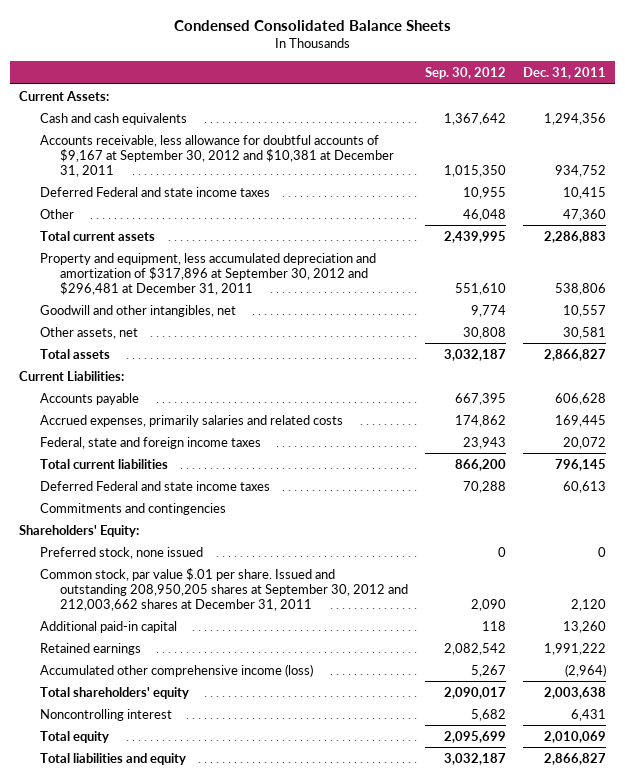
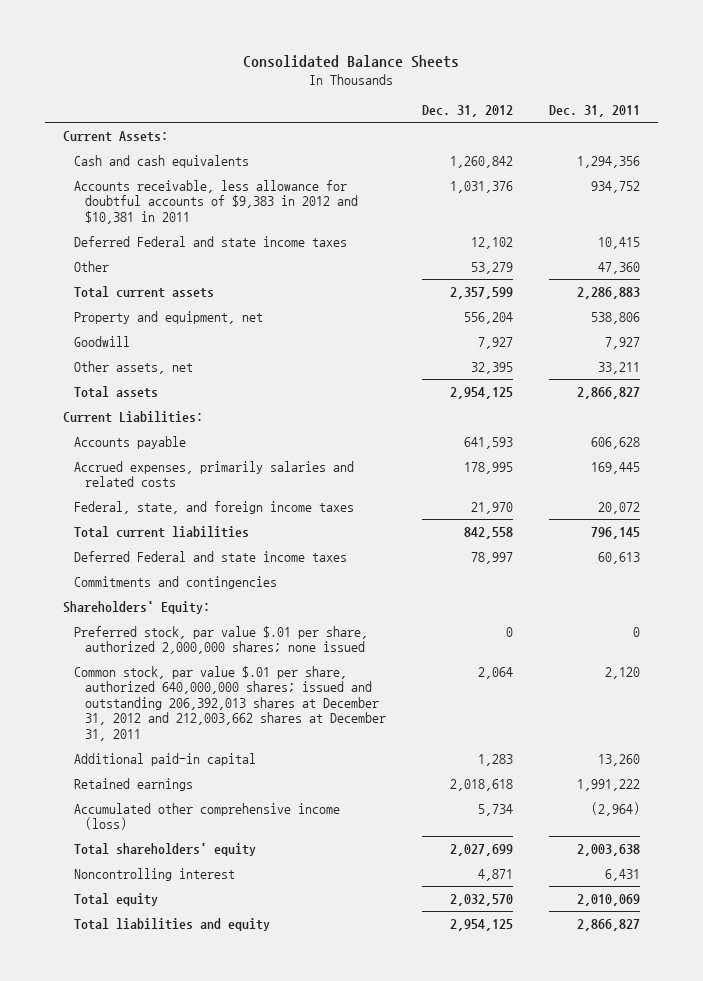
[173,19,451,31] Condensed Consolidated Balance Sheets -> [243,54,460,68] Consolidated Balance Sheets
[425,67,507,80] Sep. 30, 2012 -> none
none -> [422,105,514,118] Dec. 31, 2012
[39,134,395,177] Accounts receivable, less allowance for doubtful accounts of $9,167 at September 30, 2012 and $10,381 at December 31, 2011 -> [74,179,359,224] Accounts receivable, less allowance for doubtful accounts of $9,383 in 2012 and $10,381 in 2011
[39,252,376,295] Property and equipment, less accumulated depreciation and amortization of $317,896 at September 30, 2012 and $296,481 at December 31, 2011 -> [74,310,264,324] Property and equipment, net
[39,304,236,317] Goodwill and other intangibles, net -> [74,335,131,347] Goodwill
[563,304,607,317] 10,557 -> [605,336,641,349] 7,927
[563,326,607,339] 30,581 -> [598,361,641,374] 33,211
[39,436,261,449] Federal, state and foreign income taxes -> [74,500,355,514] Federal, state, and foreign income taxes
[39,546,203,559] Preferred stock, none issued -> [74,625,369,655] Preferred stock, par value $.01 per share, authorized 2,000,000 shares; none issued
[39,567,409,611] Common stock, par value $.01 per share. Issued and outstanding 208,950,205 shares at September 30, 2012 and 212,003,662 shares at December 31, 2011 -> [74,665,387,742] Common stock, par value $.01 per share, authorized 640,000,000 shares; issued and outstanding 206,392,013 shares at December 31, 2012 and 212,003,662 shares at December 31, 2011

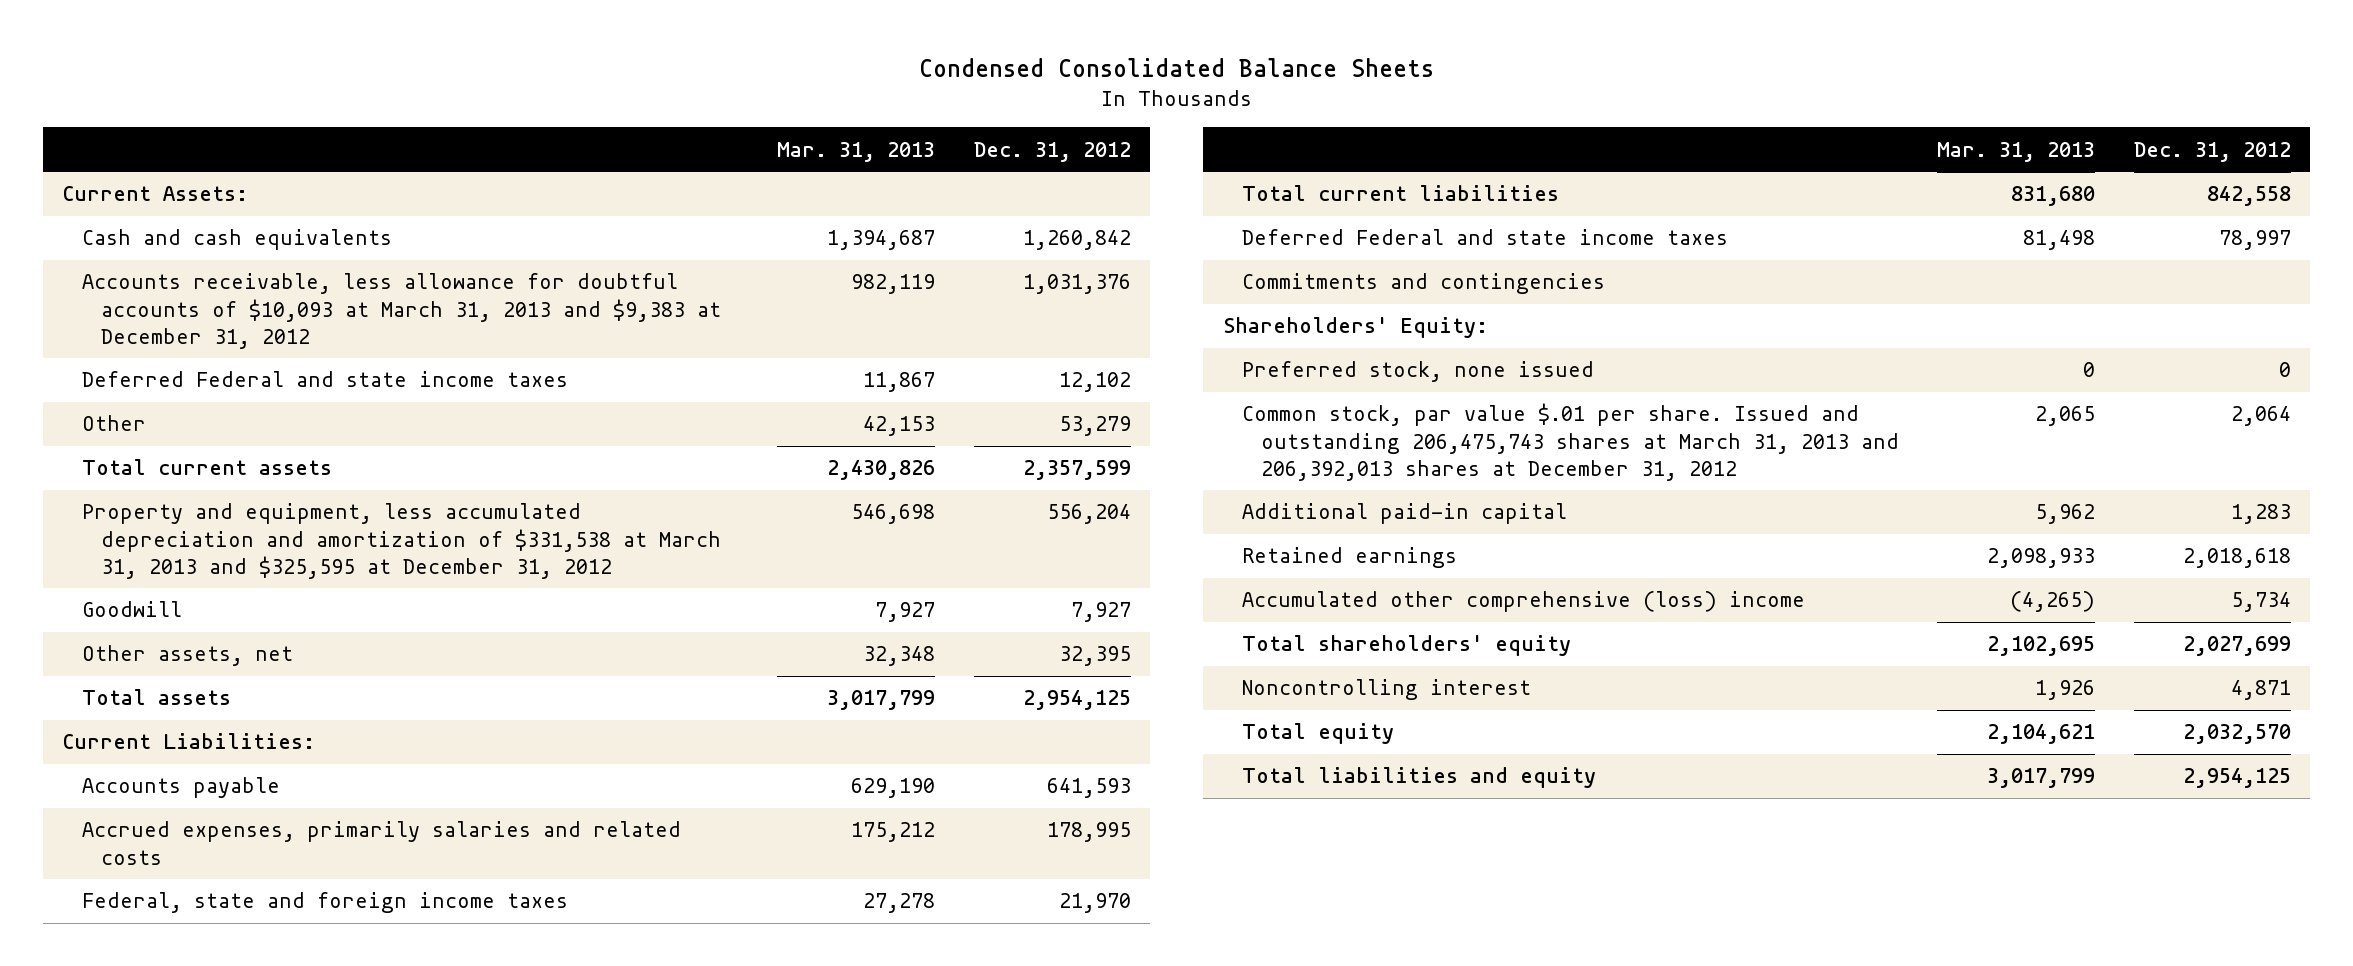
[243,54,460,68] Consolidated Balance Sheets -> [918,57,1434,77] Condensed Consolidated Balance Sheets
[549,105,641,118] Dec. 31, 2011 -> none
none -> [777,141,936,162] Mar. 31, 2013
[74,179,359,224] Accounts receivable, less allowance for doubtful accounts of $9,383 in 2012 and $10,381 in 2011 -> [81,273,721,349] Accounts receivable, less allowance for doubtful accounts of $10,093 at March 31, 2013 and $9,383 at December 31, 2012
[74,310,264,324] Property and equipment, net -> [81,503,721,579] Property and equipment, less accumulated depreciation and amortization of $331,538 at March 31, 2013 and $325,595 at December 31, 2012
[74,500,355,514] Federal, state, and foreign income taxes -> [81,892,568,914] Federal, state and foreign income taxes
[74,625,369,655] Preferred stock, par value $.01 per share, authorized 2,000,000 shares; none issued -> [1241,361,1594,383] Preferred stock, none issued
[74,665,387,742] Common stock, par value $.01 per share, authorized 640,000,000 shares; issued and outstanding 206,392,013 shares at December 31, 2012 and 212,003,662 shares at December 31, 2011 -> [1241,403,1899,481] Common stock, par value $.01 per share. Issued and outstanding 206,475,743 shares at March 31, 2013 and 206,392,013 shares at December 31, 2012
[74,802,341,831] Accumulated other comprehensive income (loss) -> [1241,591,1805,613] Accumulated other comprehensive (loss) income

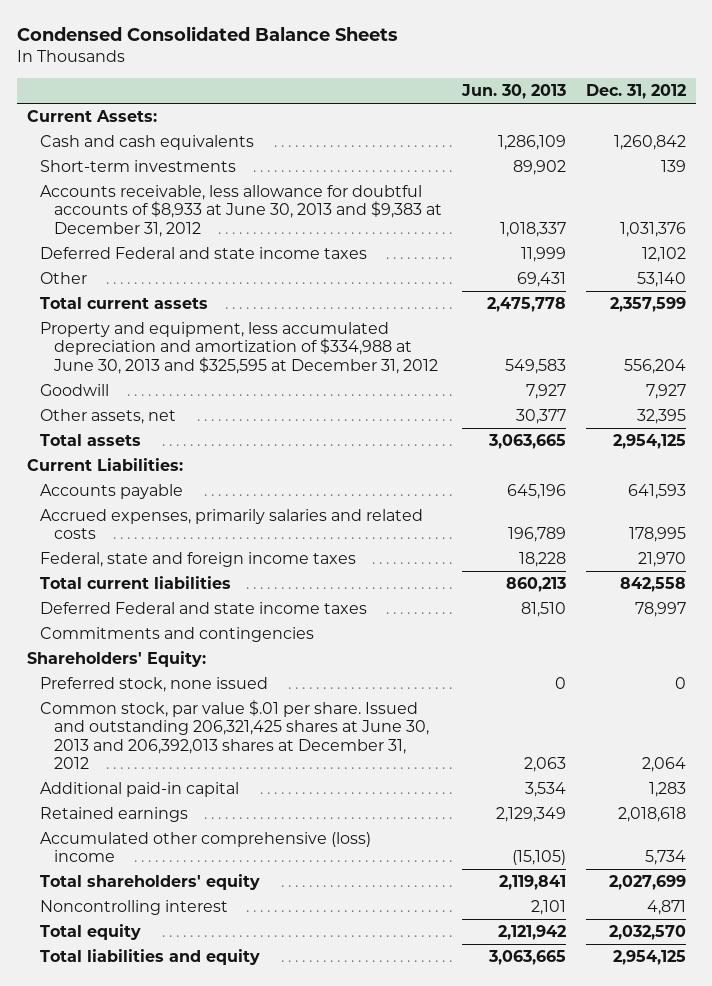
[777,141,936,162] Mar. 31, 2013 -> none
none -> [461,84,567,100] Jun. 30, 2013
none -> [40,160,237,173] Short-term investments
[81,273,721,349] Accounts receivable, less allowance for doubtful accounts of $10,093 at March 31, 2013 and $9,383 at December 31, 2012 -> [40,185,443,237] Accounts receivable, less allowance for doubtful accounts of $8,933 at June 30, 2013 and $9,383 at December 31, 2012
[1058,416,1131,437] 53,279 -> [636,272,686,288] 53,140
[81,503,721,579] Property and equipment, less accumulated depreciation and amortization of $331,538 at March 31, 2013 and $325,595 at December 31, 2012 -> [40,322,439,374] Property and equipment, less accumulated depreciation and amortization of $334,988 at June 30, 2013 and $325,595 at December 31, 2012
[1241,403,1899,481] Common stock, par value $.01 per share. Issued and outstanding 206,475,743 shares at March 31, 2013 and 206,392,013 shares at December 31, 2012 -> [40,700,430,769] Common stock, par value $.01 per share. Issued and outstanding 206,321,425 shares at June 30, 2013 and 206,392,013 shares at December 31, 2012

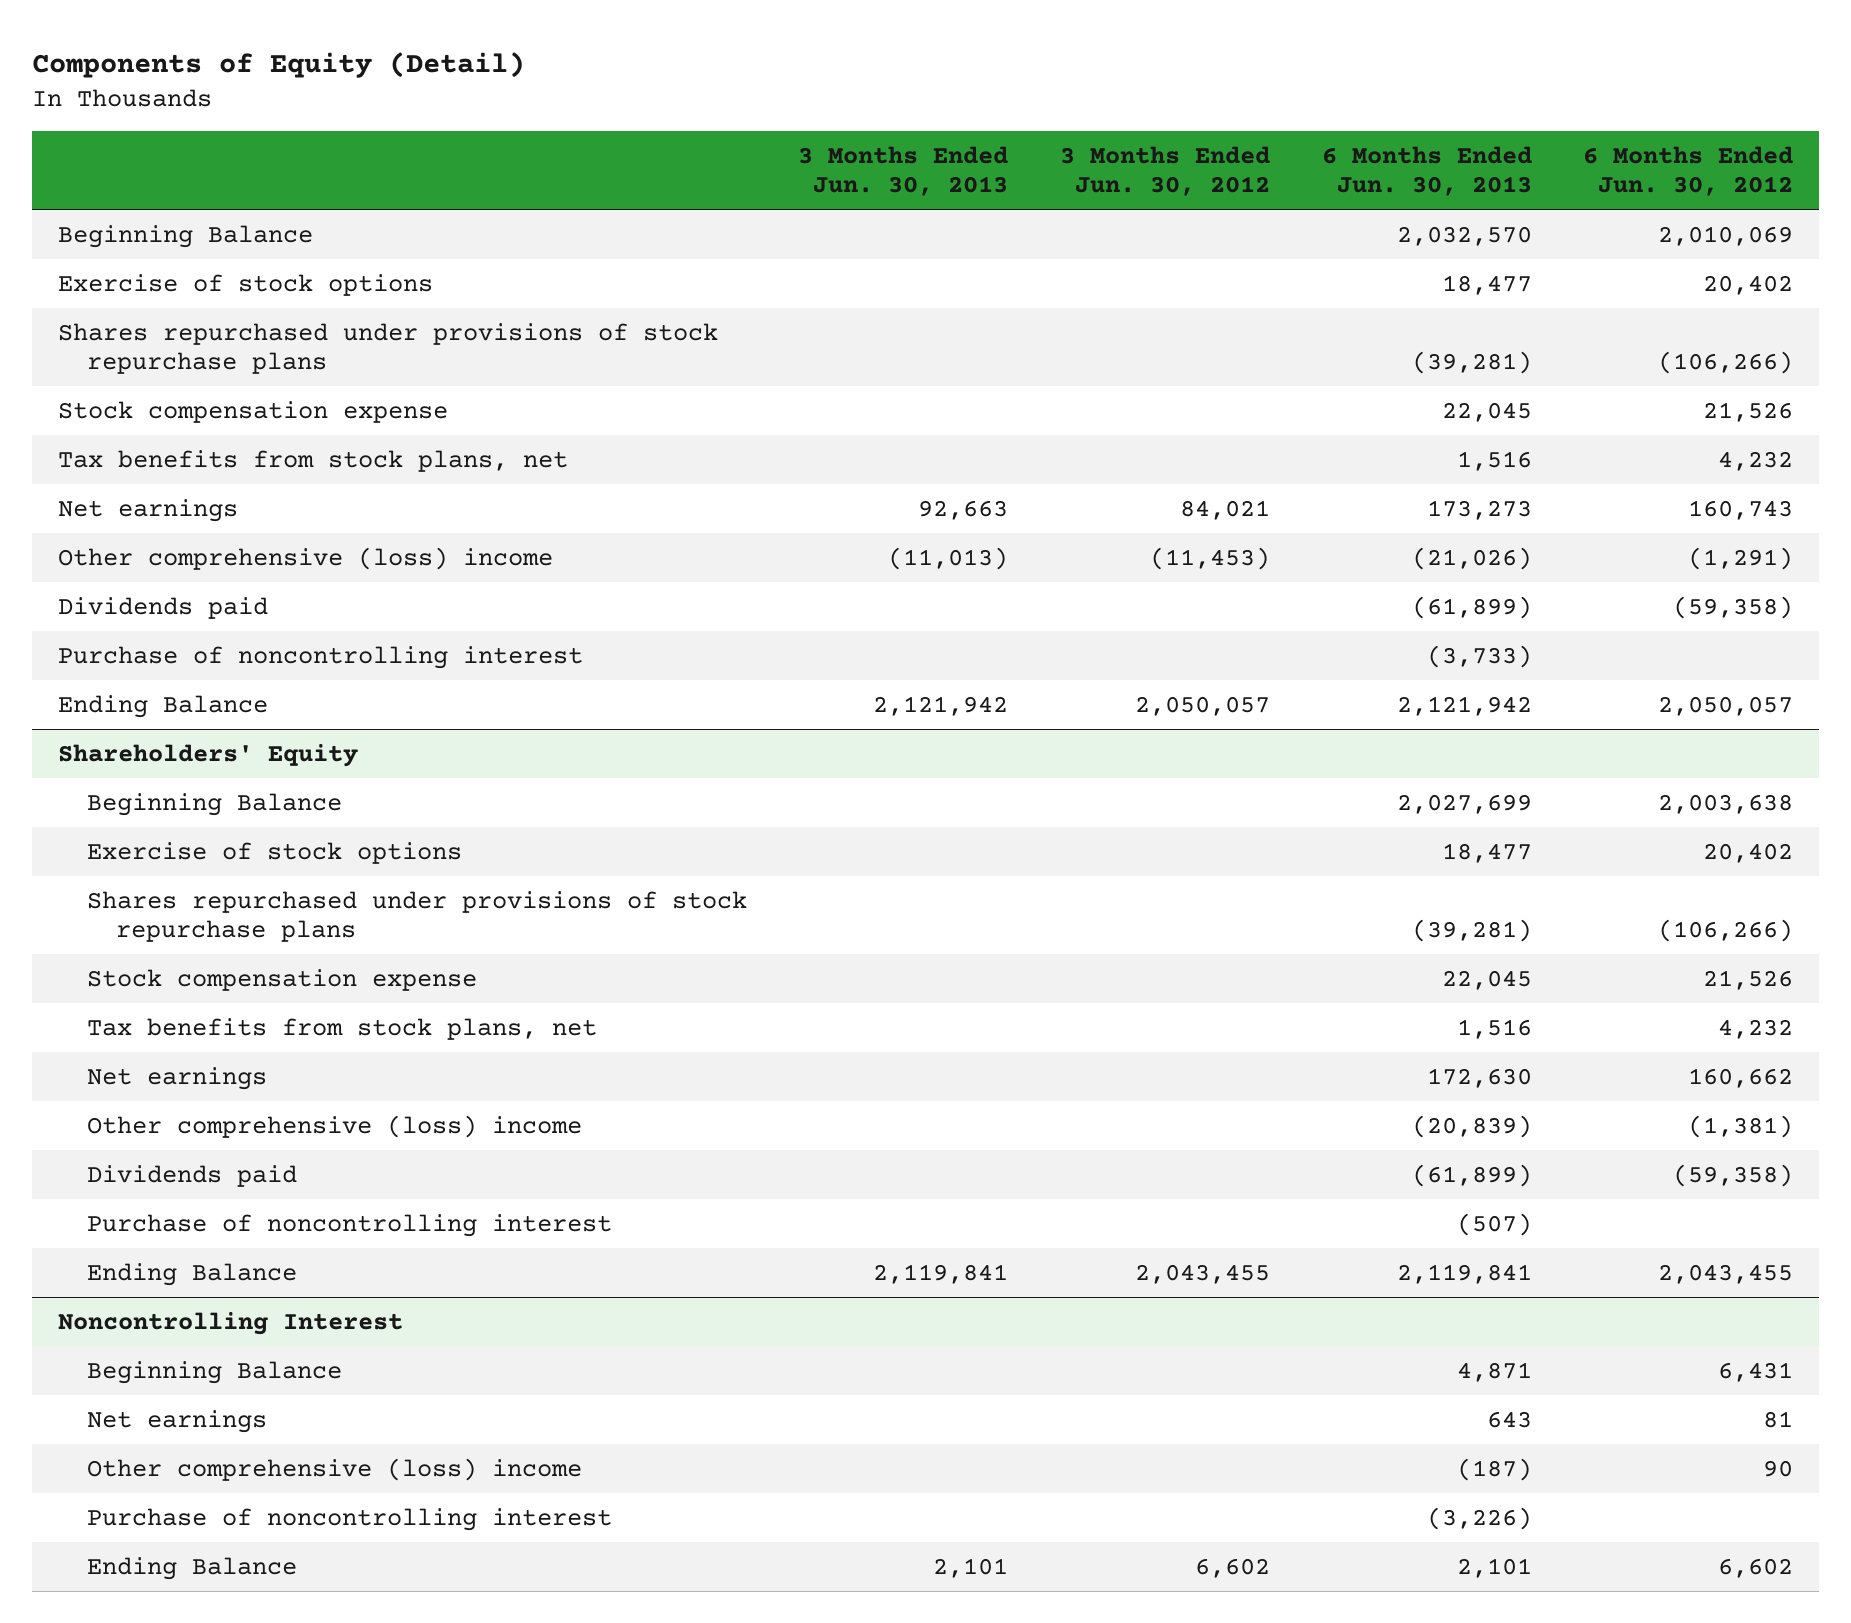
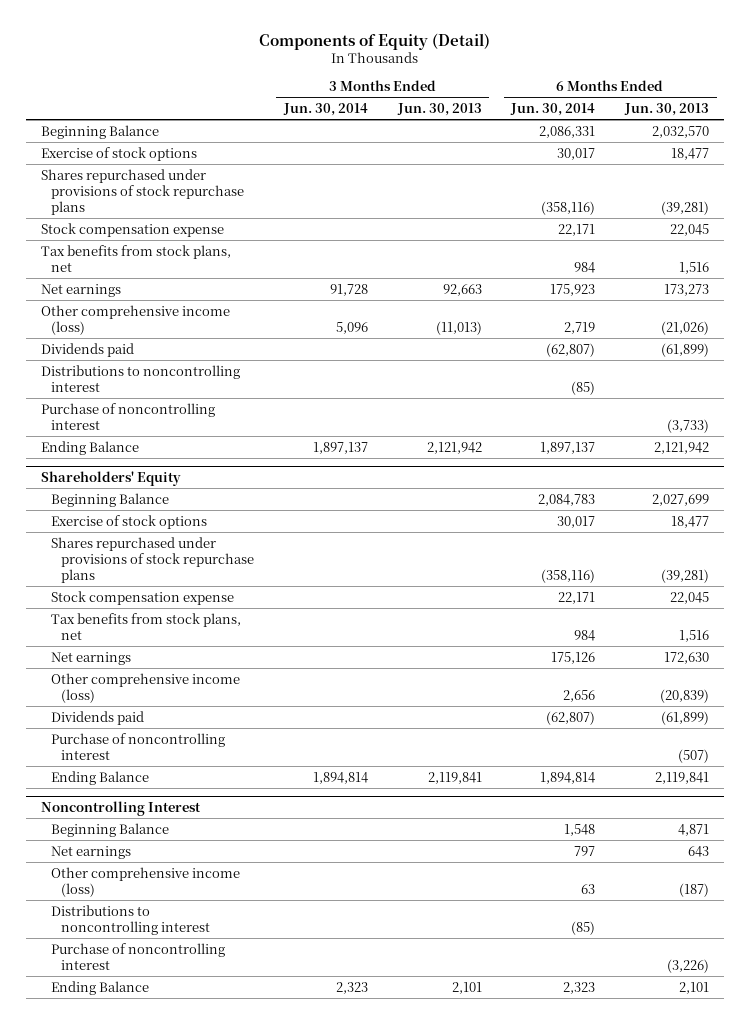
[1060,146,1271,197] 3 Months Ended Jun. 30, 2012 -> none
[1583,146,1794,197] 6 Months Ended Jun. 30, 2012 -> none
none -> [282,103,368,117] Jun. 30, 2014
none -> [510,103,596,117] Jun. 30, 2014
[58,546,554,570] Other comprehensive (loss) income -> [40,304,230,335] Other comprehensive income (loss)
none -> [40,364,240,392] Distributions to noncontrolling interest
[86,1114,582,1138] Other comprehensive (loss) income -> [50,672,240,703] Other comprehensive income (loss)
[86,1457,582,1481] Other comprehensive (loss) income -> [50,866,240,897] Other comprehensive income (loss)
none -> [50,904,211,935] Distributions to noncontrolling interest

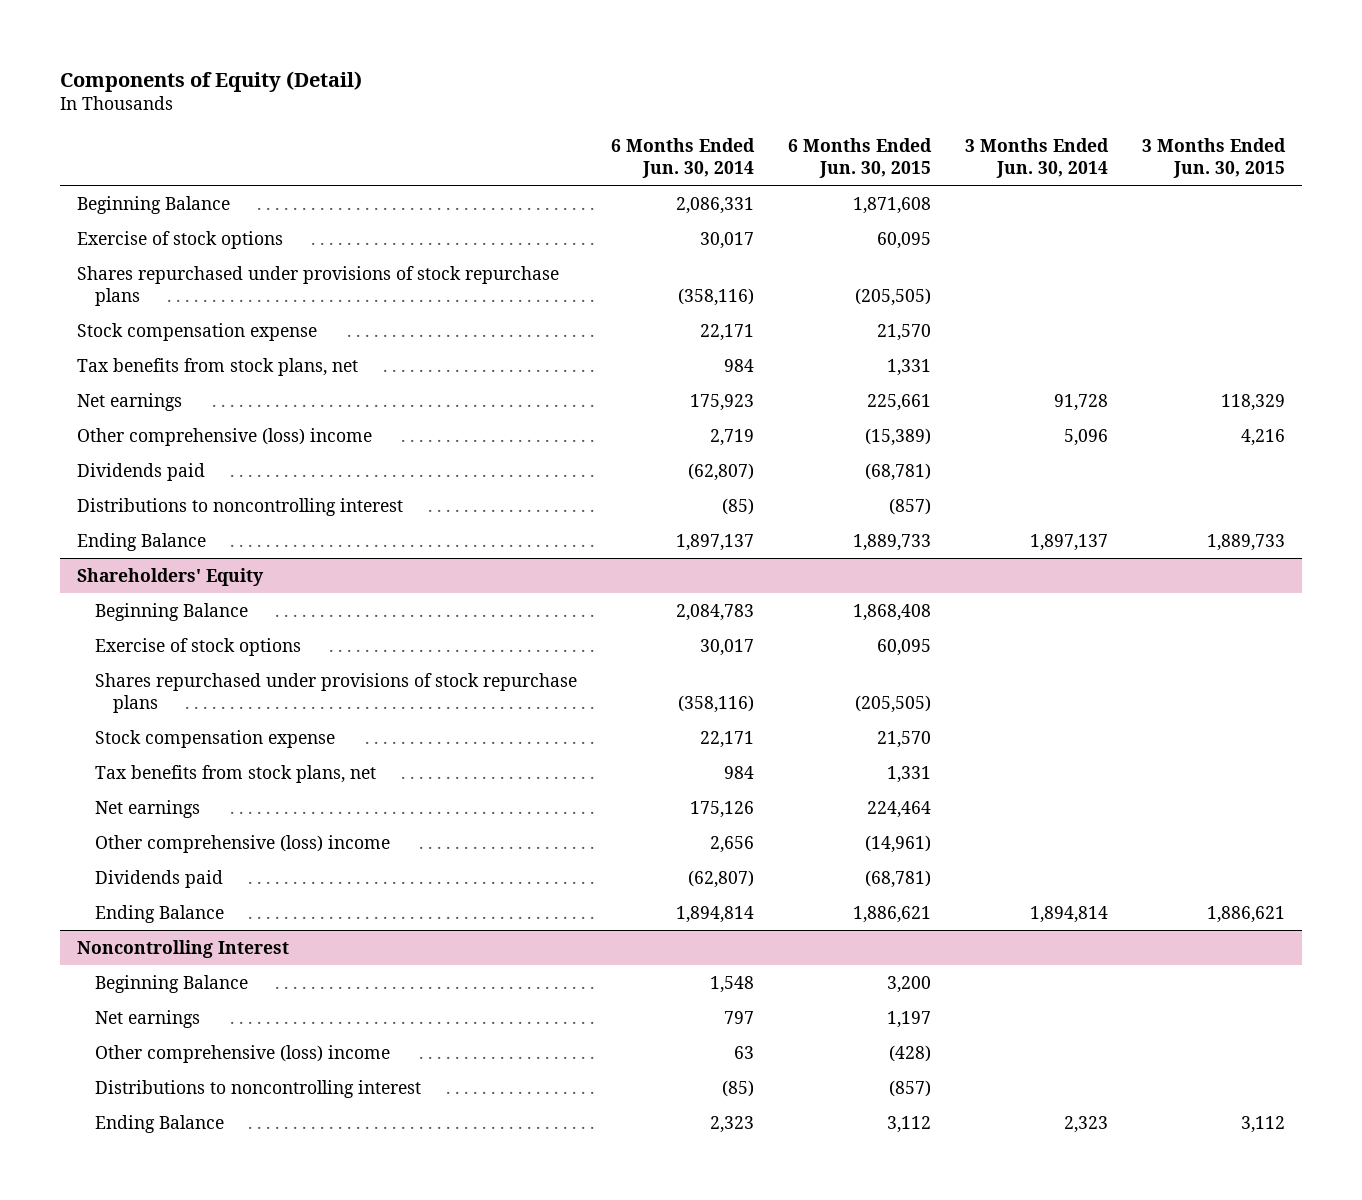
[396,103,482,117] Jun. 30, 2013 -> none
[624,103,710,117] Jun. 30, 2013 -> none
none -> [787,137,932,179] 6 Months Ended Jun. 30, 2015
none -> [1141,137,1286,179] 3 Months Ended Jun. 30, 2015
[40,304,230,335] Other comprehensive income (loss) -> [77,427,373,446] Other comprehensive (loss) income
[40,402,215,430] Purchase of noncontrolling interest -> none
[50,672,240,703] Other comprehensive income (loss) -> [94,834,390,853] Other comprehensive (loss) income
[50,732,225,760] Purchase of noncontrolling interest -> none
[50,866,240,897] Other comprehensive income (loss) -> [94,1044,390,1063] Other comprehensive (loss) income
[50,942,225,970] Purchase of noncontrolling interest -> none

